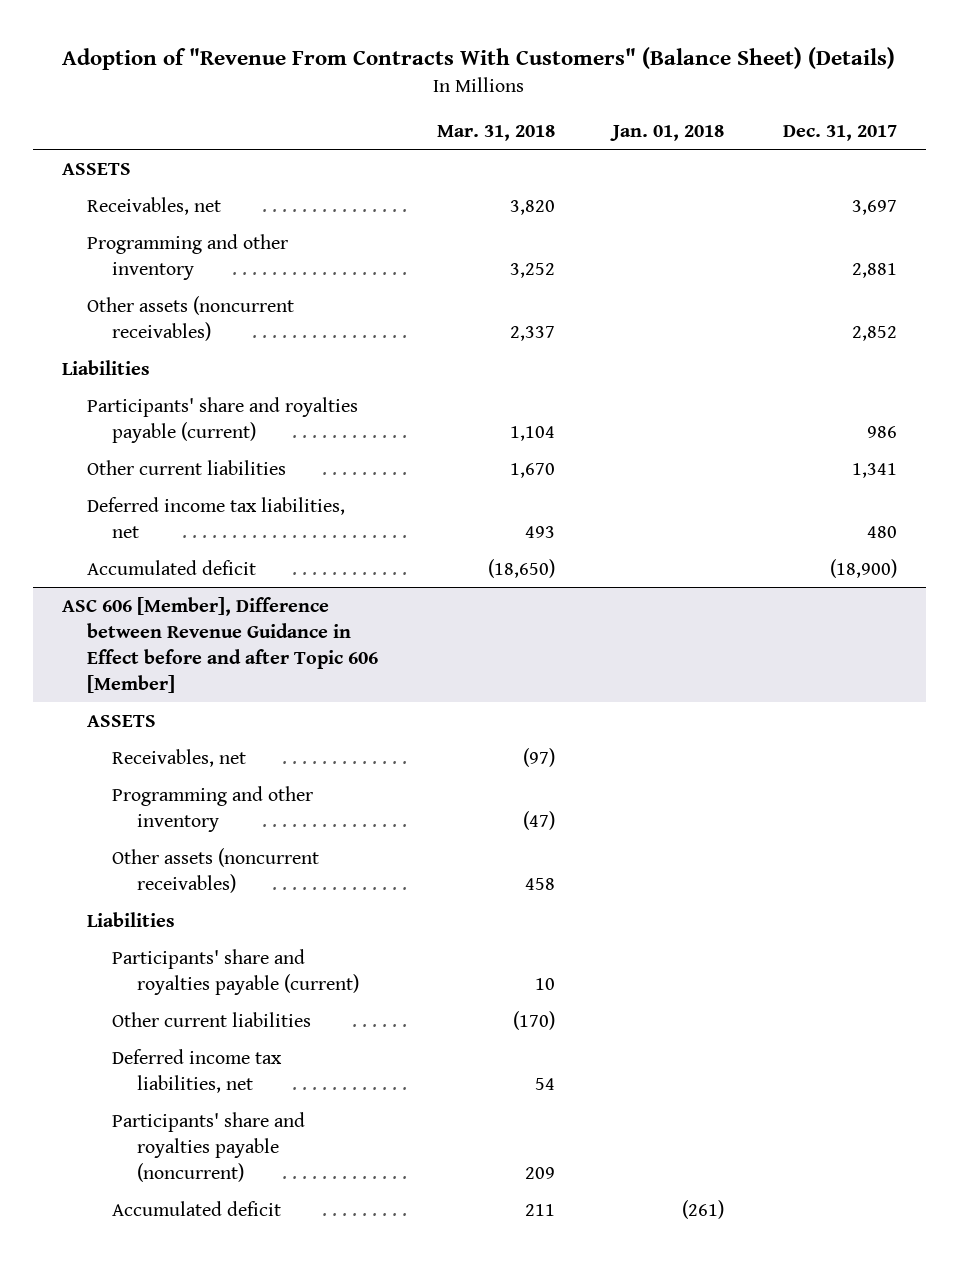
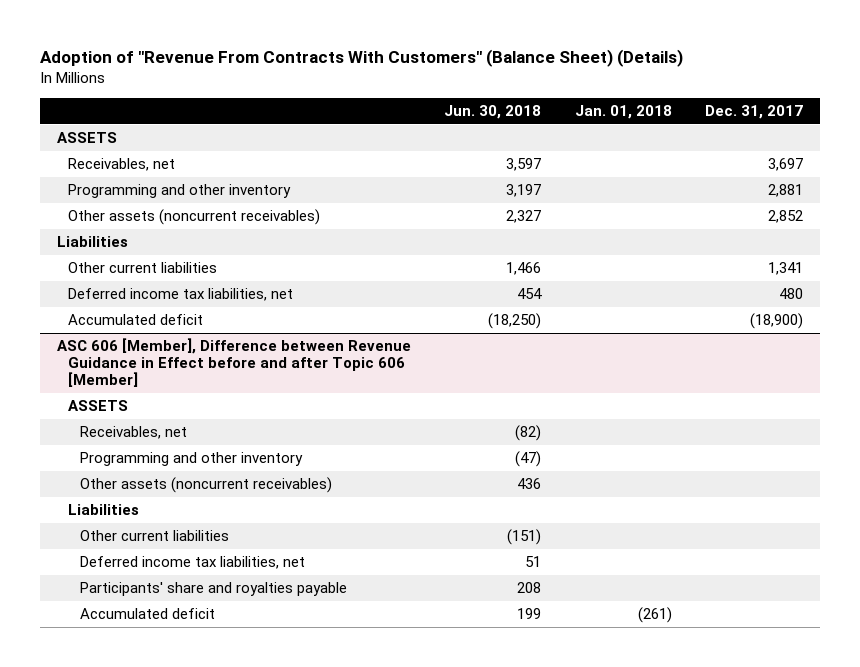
[436,124,555,141] Mar. 31, 2018 -> none
none -> [444,105,542,120] Jun. 30, 2018
[87,396,359,443] Participants' share and royalties payable (current) -> none
[112,948,360,995] Participants' share and royalties payable (current) -> none
[112,1111,306,1182] Participants' share and royalties payable (noncurrent) -> [79,582,347,597] Participants' share and royalties payable

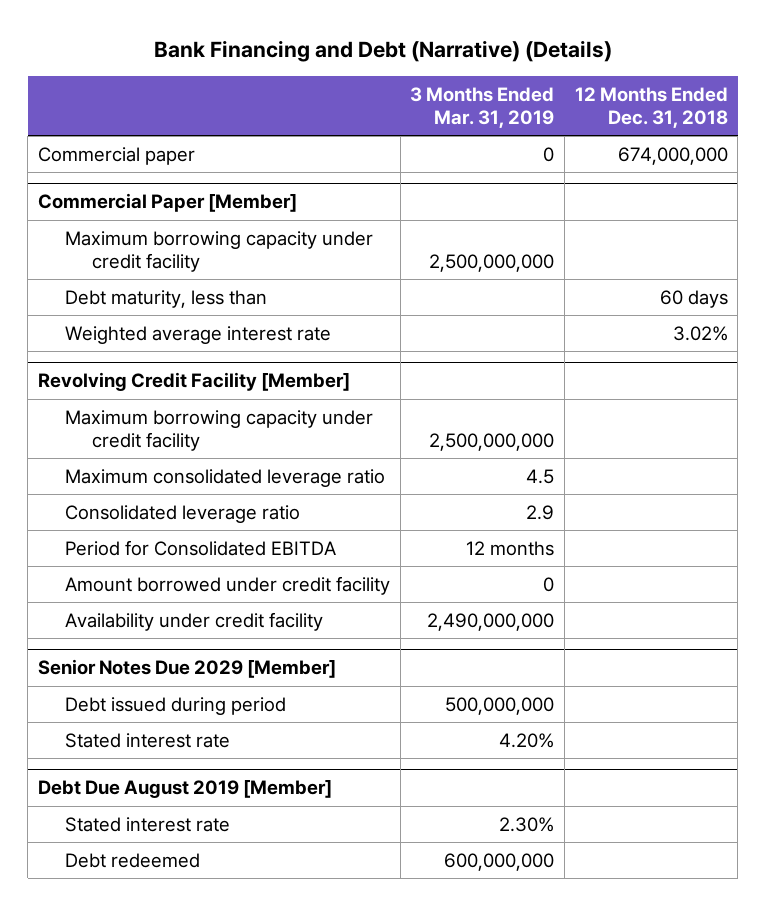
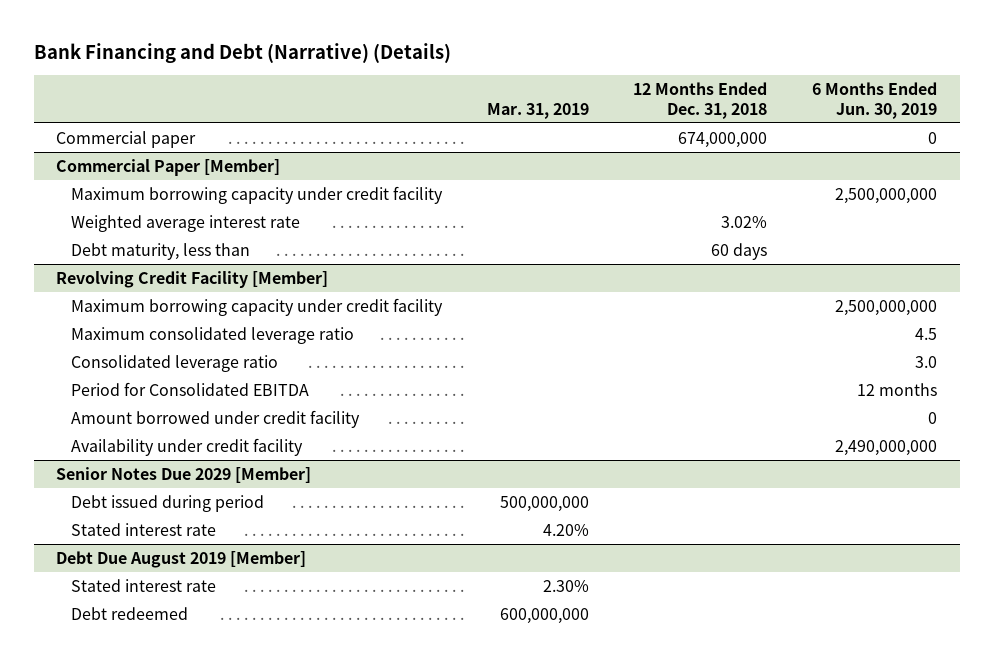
[410,86,555,128] 3 Months Ended Mar. 31, 2019 -> none
none -> [486,102,589,119] Mar. 31, 2019
none -> [812,81,938,119] 6 Months Ended Jun. 30, 2019
[64,289,267,308] Debt maturity, less than -> [70,242,250,260] Debt maturity, less than

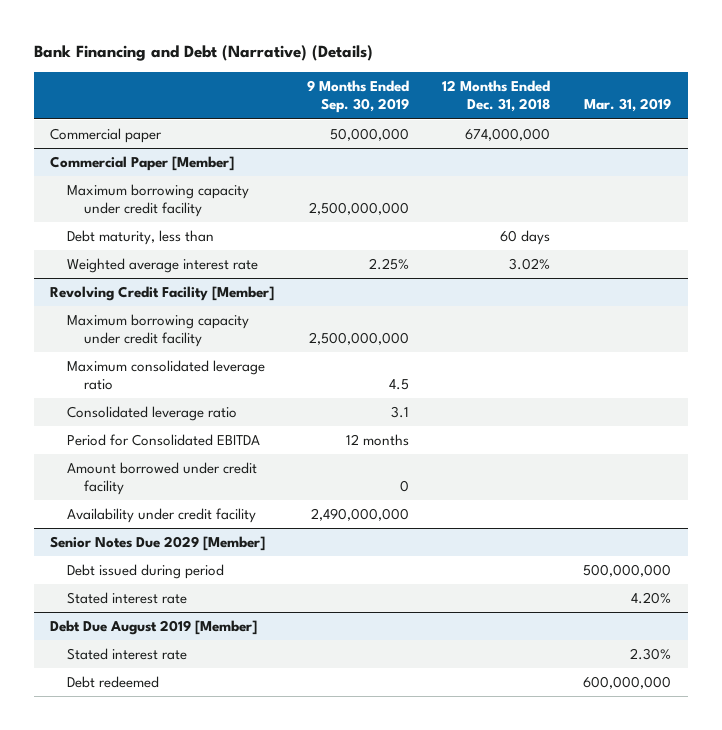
[812,81,938,119] 6 Months Ended Jun. 30, 2019 -> none
none -> [307,80,410,114] 9 Months Ended Sep. 30, 2019
[70,214,300,232] Weighted average interest rate -> [67,257,259,273] Weighted average interest rate

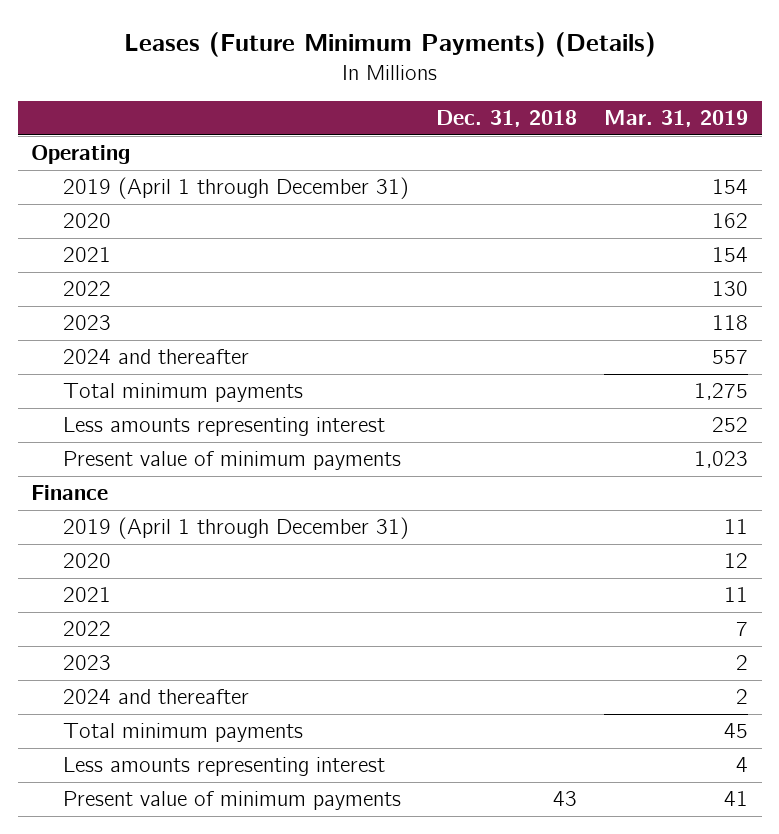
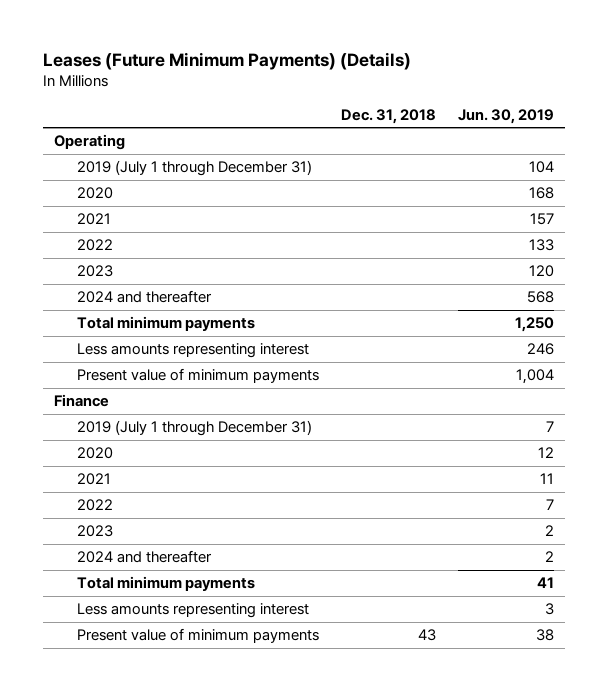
[603,110,748,128] Mar. 31, 2019 -> none
none -> [457,108,554,124] Jun. 30, 2019
[62,177,409,200] 2019 (April 1 through December 31) -> [76,160,312,177] 2019 (July 1 through December 31)
[62,517,409,540] 2019 (April 1 through December 31) -> [76,420,312,437] 2019 (July 1 through December 31)

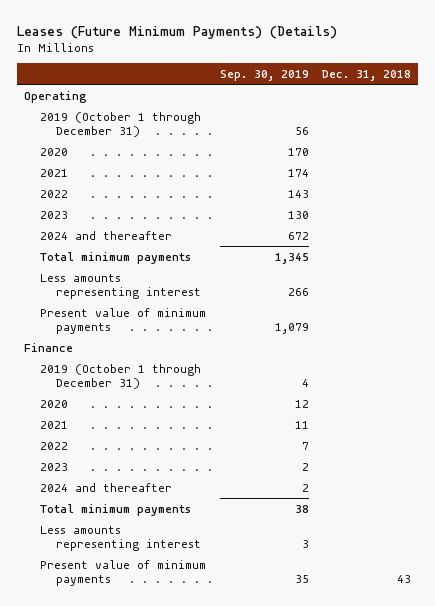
[457,108,554,124] Jun. 30, 2019 -> none
none -> [219,69,309,81] Sep. 30, 2019
[76,160,312,177] 2019 (July 1 through December 31) -> [40,111,202,137] 2019 (October 1 through December 31)
[76,420,312,437] 2019 (July 1 through December 31) -> [40,363,202,389] 2019 (October 1 through December 31)

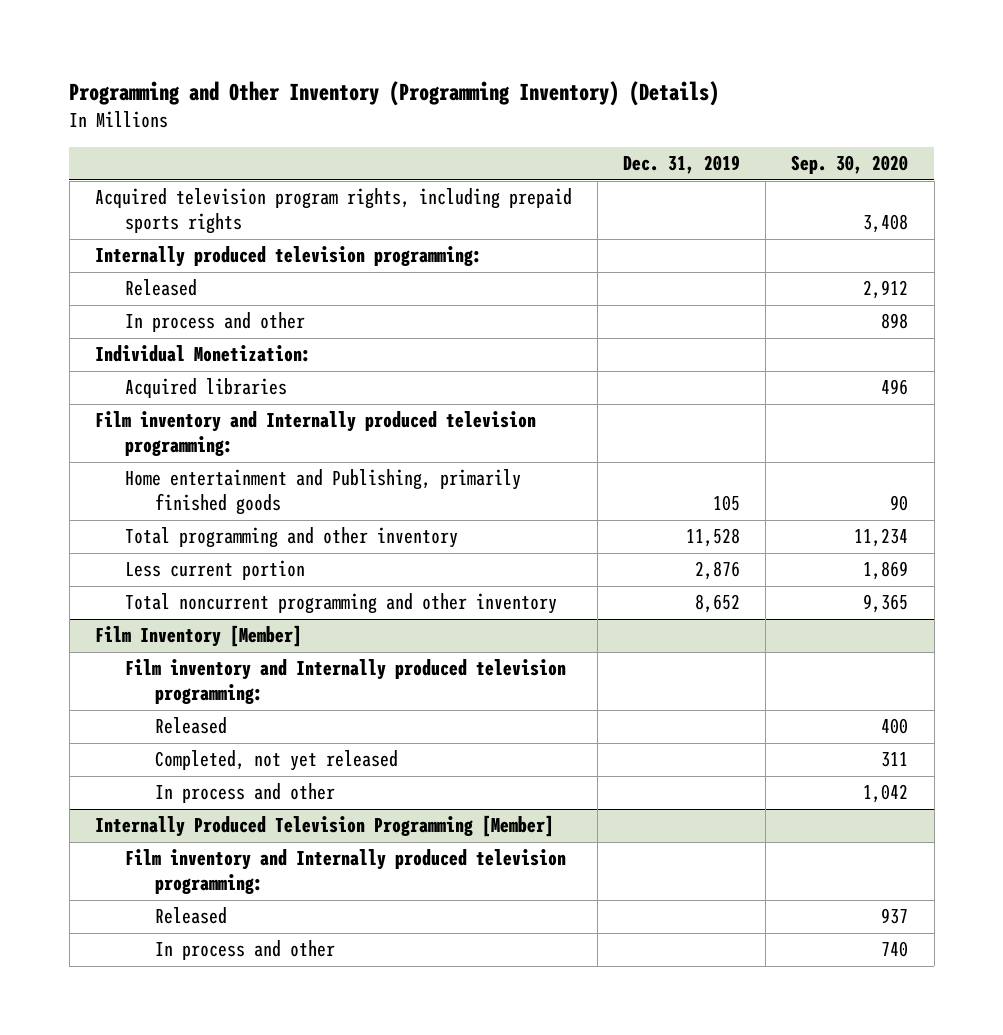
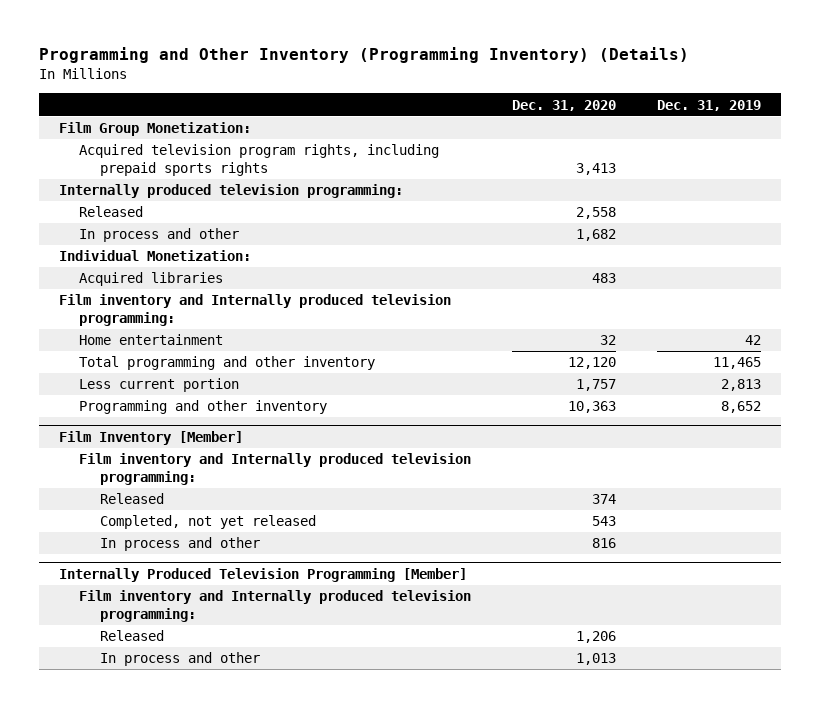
[791,155,909,175] Sep. 30, 2020 -> none
none -> [511,99,616,111] Dec. 31, 2020
none -> [59,122,252,137] Film Group Monetization:
[125,469,522,516] Home entertainment and Publishing, primarily finished goods -> [79,334,224,346] Home entertainment
[713,495,741,512] 105 -> [744,335,761,346] 42
[686,528,741,548] 11,528 -> [712,357,761,370] 11,465
[695,561,741,581] 2,876 -> [720,379,761,392] 2,813
[125,593,558,615] Total noncurrent programming and other inventory -> [79,400,328,415] Programming and other inventory

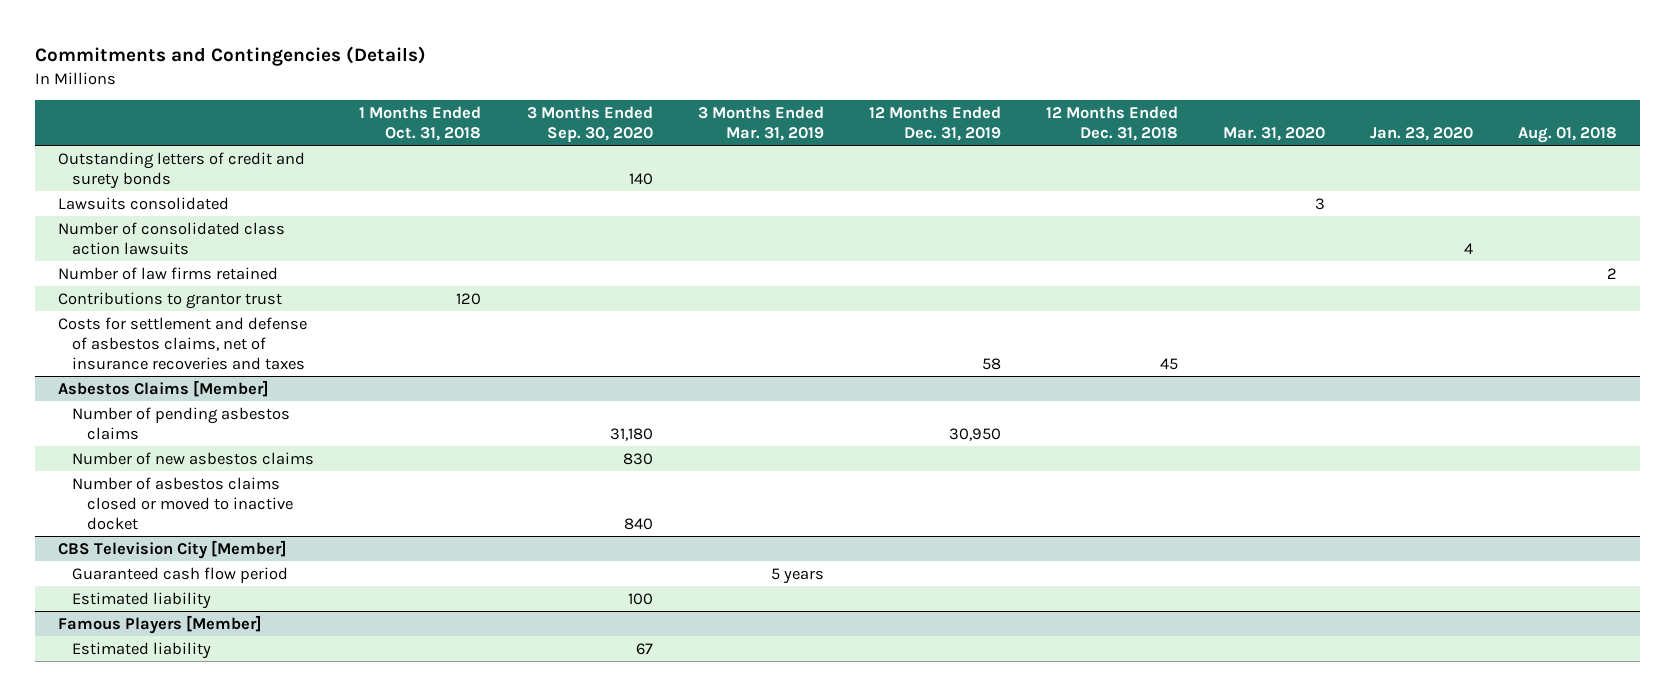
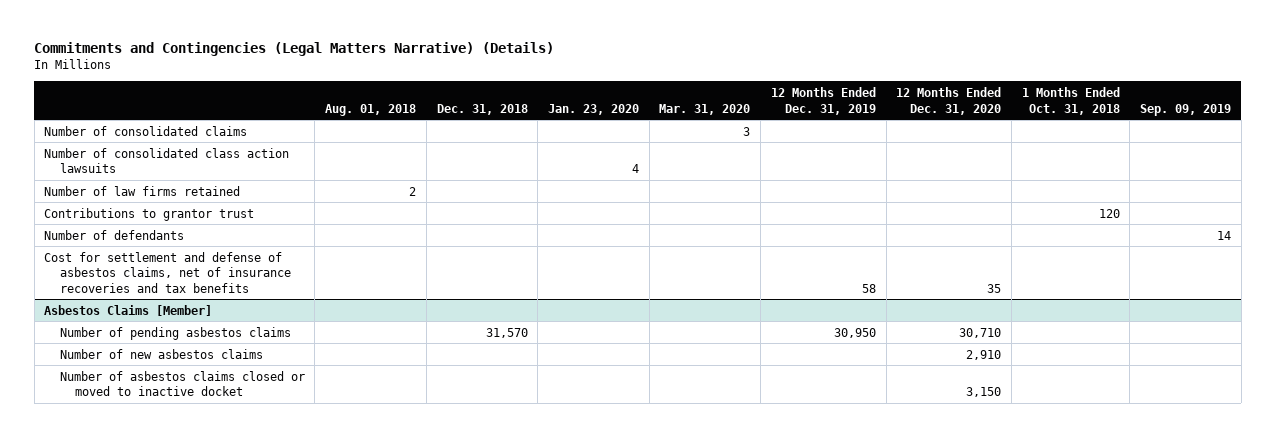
[35,46,427,67] Commitments and Contingencies (Details) -> [34,41,555,56] Commitments and Contingencies (Legal Matters Narrative) (Details)
[526,105,653,142] 3 Months Ended Sep. 30, 2020 -> none
[697,105,824,141] 3 Months Ended Mar. 31, 2019 -> none
[1045,105,1178,141] 12 Months Ended Dec. 31, 2018 -> none
none -> [436,103,528,115] Dec. 31, 2018
none -> [896,87,1002,115] 12 Months Ended Dec. 31, 2020
none -> [1140,103,1232,116] Sep. 09, 2019
[57,151,305,189] Outstanding letters of credit and surety bonds -> none
[57,196,229,210] Lawsuits consolidated -> [44,125,248,136] Number of consolidated claims
none -> [44,229,185,240] Number of defendants
[57,316,307,370] Costs for settlement and defense of asbestos claims, net of insurance recoveries and taxes -> [44,251,291,293] Cost for settlement and defense of asbestos claims, net of insurance recoveries and tax benefits
[57,539,287,559] CBS Television City [Member] -> none
[72,566,289,583] Guaranteed cash flow period -> none
[72,591,212,609] Estimated liability -> none
[57,614,262,634] Famous Players [Member] -> none
[72,641,212,659] Estimated liability -> none

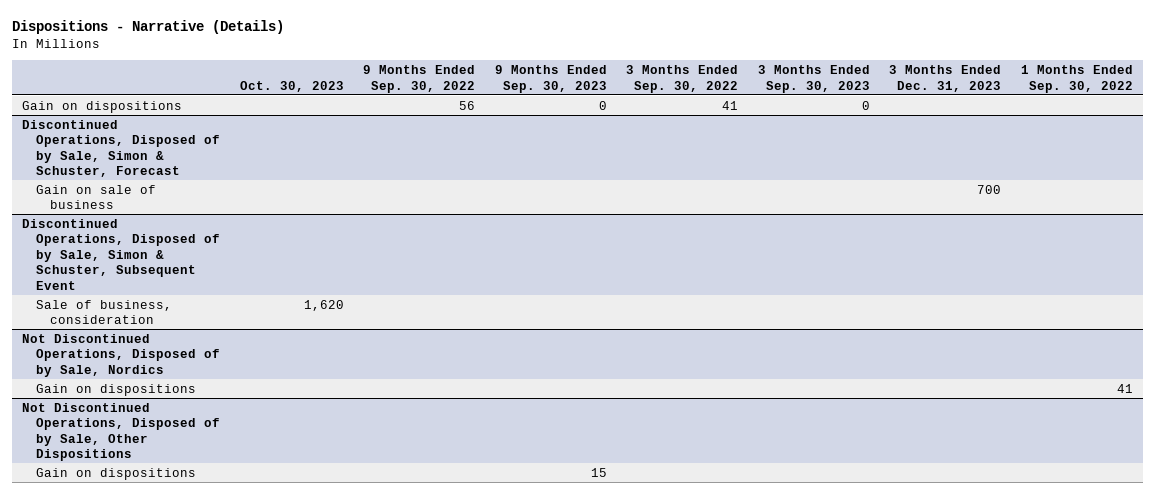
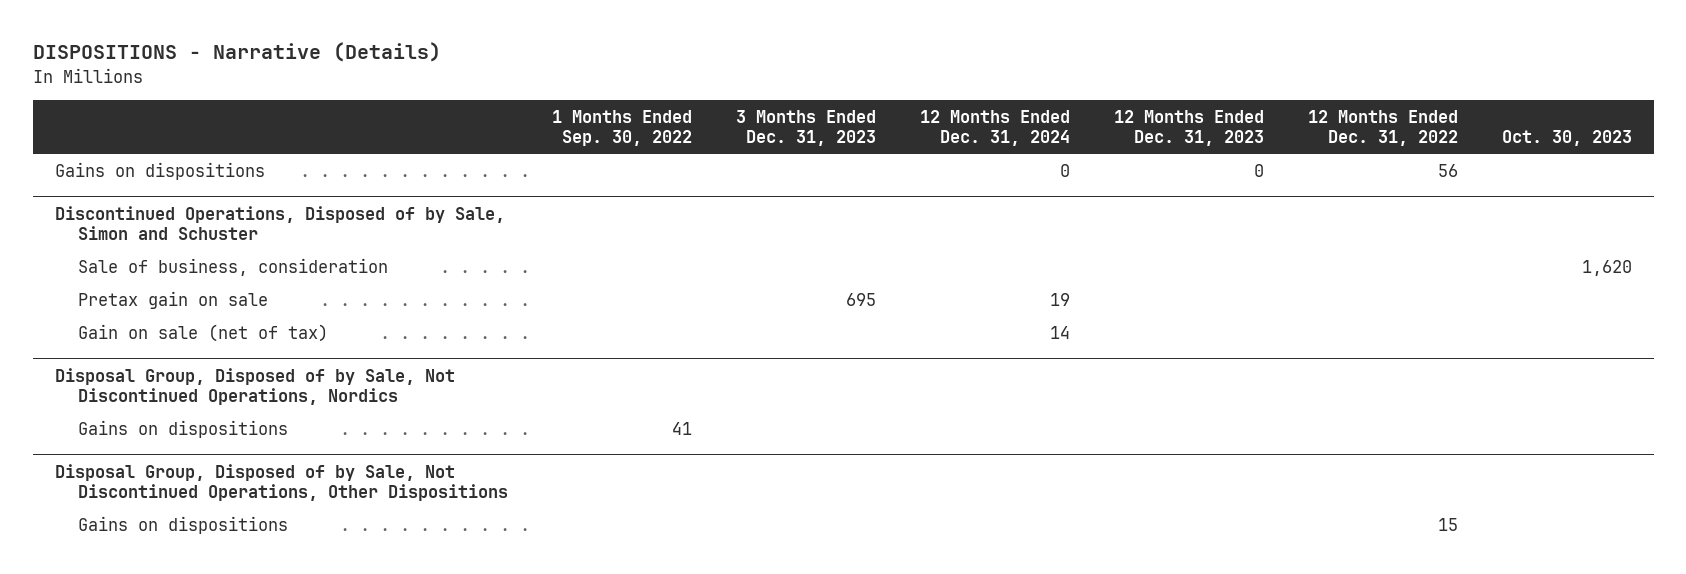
[12,20,285,35] Dispositions - Narrative (Details) -> [32,42,441,63] DISPOSITIONS - Narrative (Details)
[363,65,476,93] 9 Months Ended Sep. 30, 2022 -> none
[494,65,607,93] 9 Months Ended Sep. 30, 2023 -> none
[626,65,739,93] 3 Months Ended Sep. 30, 2022 -> none
[757,65,870,93] 3 Months Ended Sep. 30, 2023 -> none
none -> [919,109,1070,146] 12 Months Ended Dec. 31, 2024
none -> [1113,109,1264,146] 12 Months Ended Dec. 31, 2023
none -> [1307,109,1458,146] 12 Months Ended Dec. 31, 2022
[22,119,221,178] Discontinued Operations, Disposed of by Sale, Simon & Schuster, Forecast -> none
[36,184,157,210] Gain on sale of business -> none
[22,100,183,113] Gain on dispositions -> [54,162,265,181] Gains on dispositions
[22,218,221,290] Discontinued Operations, Disposed of by Sale, Simon & Schuster, Subsequent Event -> [54,205,505,240] Discontinued Operations, Disposed of by Sale, Simon and Schuster
none -> [77,291,268,310] Pretax gain on sale
none -> [77,324,328,343] Gain on sale (net of tax)
[22,333,221,377] Not Discontinued Operations, Disposed of by Sale, Nordics -> [54,367,455,405] Disposal Group, Disposed of by Sale, Not Discontinued Operations, Nordics
[36,383,197,396] Gain on dispositions -> [77,420,288,439] Gains on dispositions
[22,402,221,462] Not Discontinued Operations, Disposed of by Sale, Other Dispositions -> [54,463,508,501] Disposal Group, Disposed of by Sale, Not Discontinued Operations, Other Dispositions
[36,467,197,480] Gain on dispositions -> [77,516,288,535] Gains on dispositions

